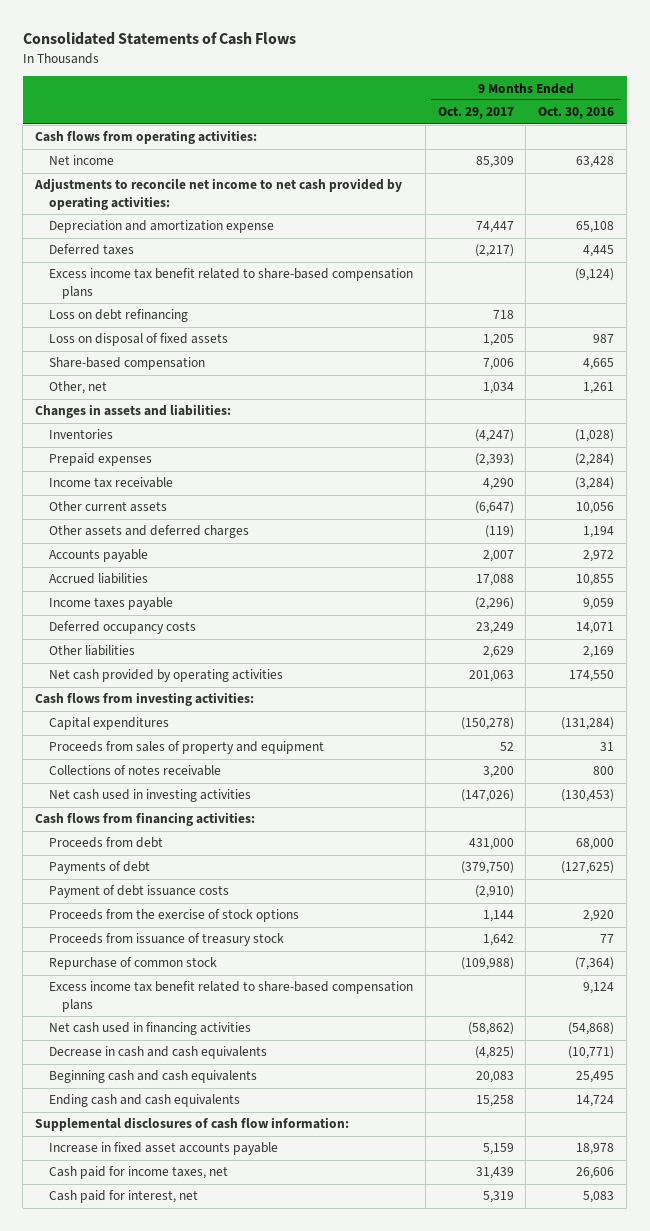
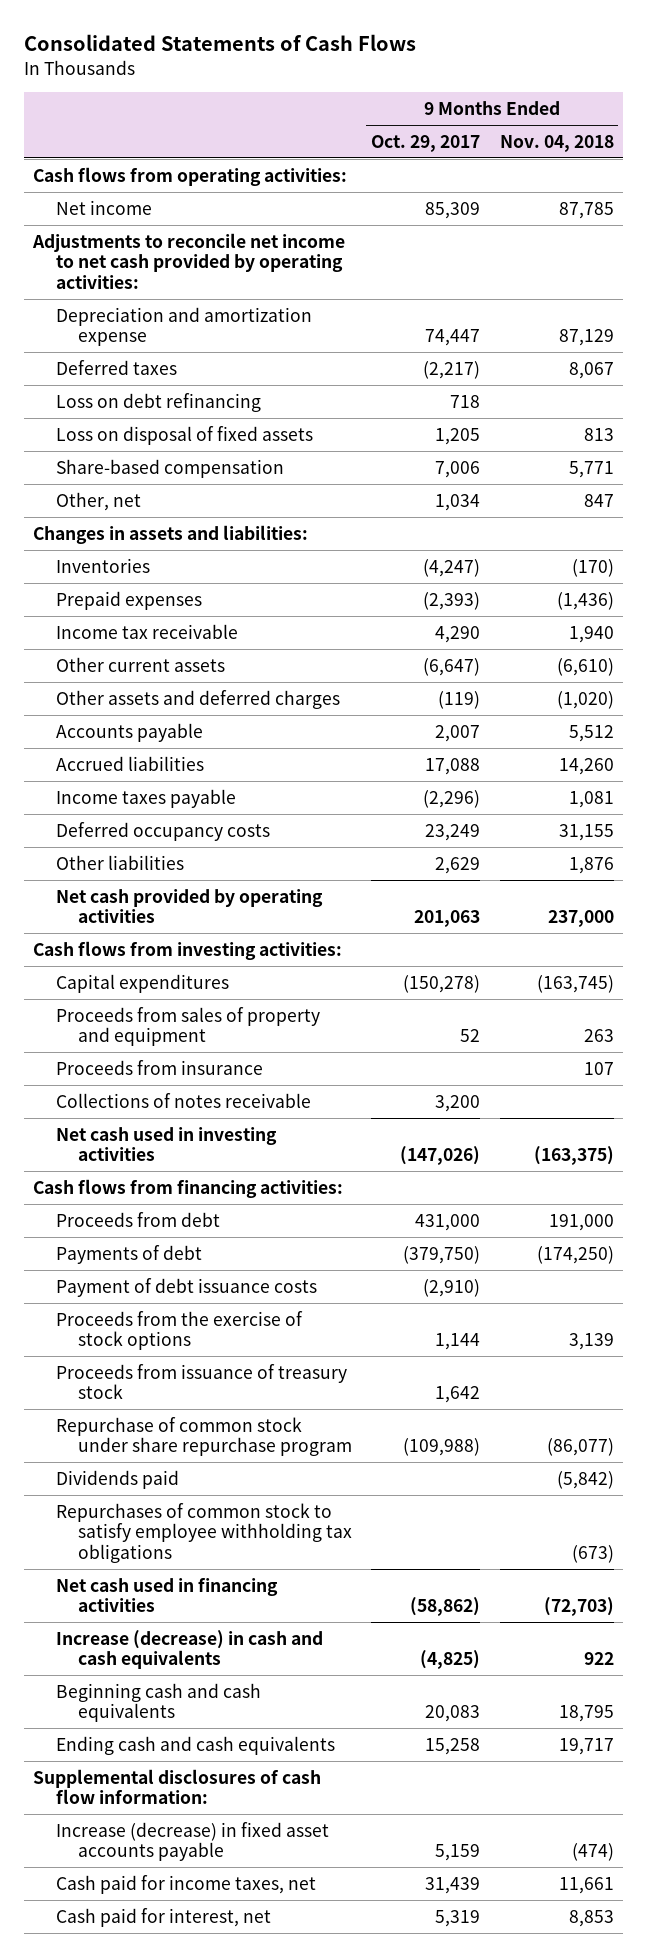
[538,106,615,120] Oct. 30, 2016 -> none
none -> [499,134,614,152] Nov. 04, 2018
[48,268,413,299] Excess income tax benefit related to share-based compensation plans -> none
none -> [55,1059,263,1075] Proceeds from insurance
[48,981,413,1012] Excess income tax benefit related to share-based compensation plans -> none
[48,957,217,971] Repurchase of common stock -> [55,1416,352,1457] Repurchase of common stock under share repurchase program
none -> [55,1469,179,1489] Dividends paid
none -> [55,1502,352,1563] Repurchases of common stock to satisfy employee withholding tax obligations
[48,1046,267,1060] Decrease in cash and cash equivalents -> [55,1629,323,1670] Increase (decrease) in cash and cash equivalents
[48,1142,278,1156] Increase in fixed asset accounts payable -> [55,1821,329,1862] Increase (decrease) in fixed asset accounts payable

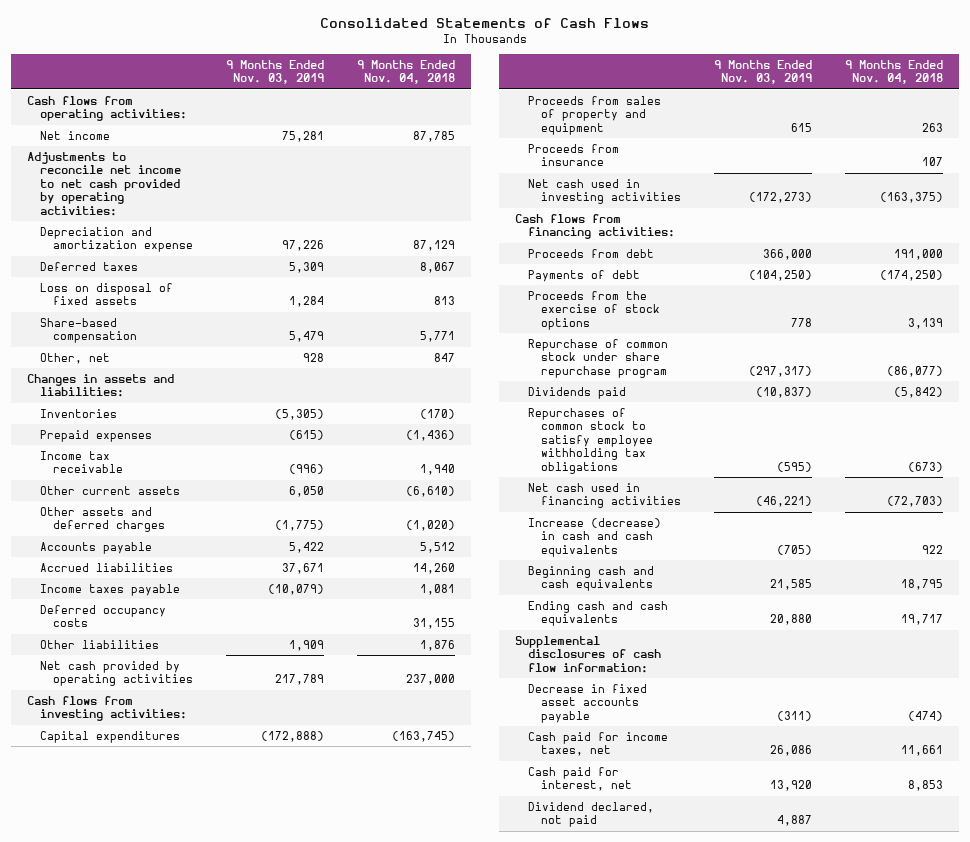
[371,134,481,152] Oct. 29, 2017 -> none
none -> [225,59,324,85] 9 Months Ended Nov. 03, 2019
[55,392,261,412] Loss on debt refinancing -> none
[55,1092,311,1108] Collections of notes receivable -> none
[55,1277,317,1297] Payment of debt issuance costs -> none
[55,1363,347,1400] Proceeds from issuance of treasury stock -> none
[55,1821,329,1862] Increase (decrease) in fixed asset accounts payable -> [528,683,648,723] Decrease in fixed asset accounts payable
none -> [528,801,655,828] Dividend declared, not paid

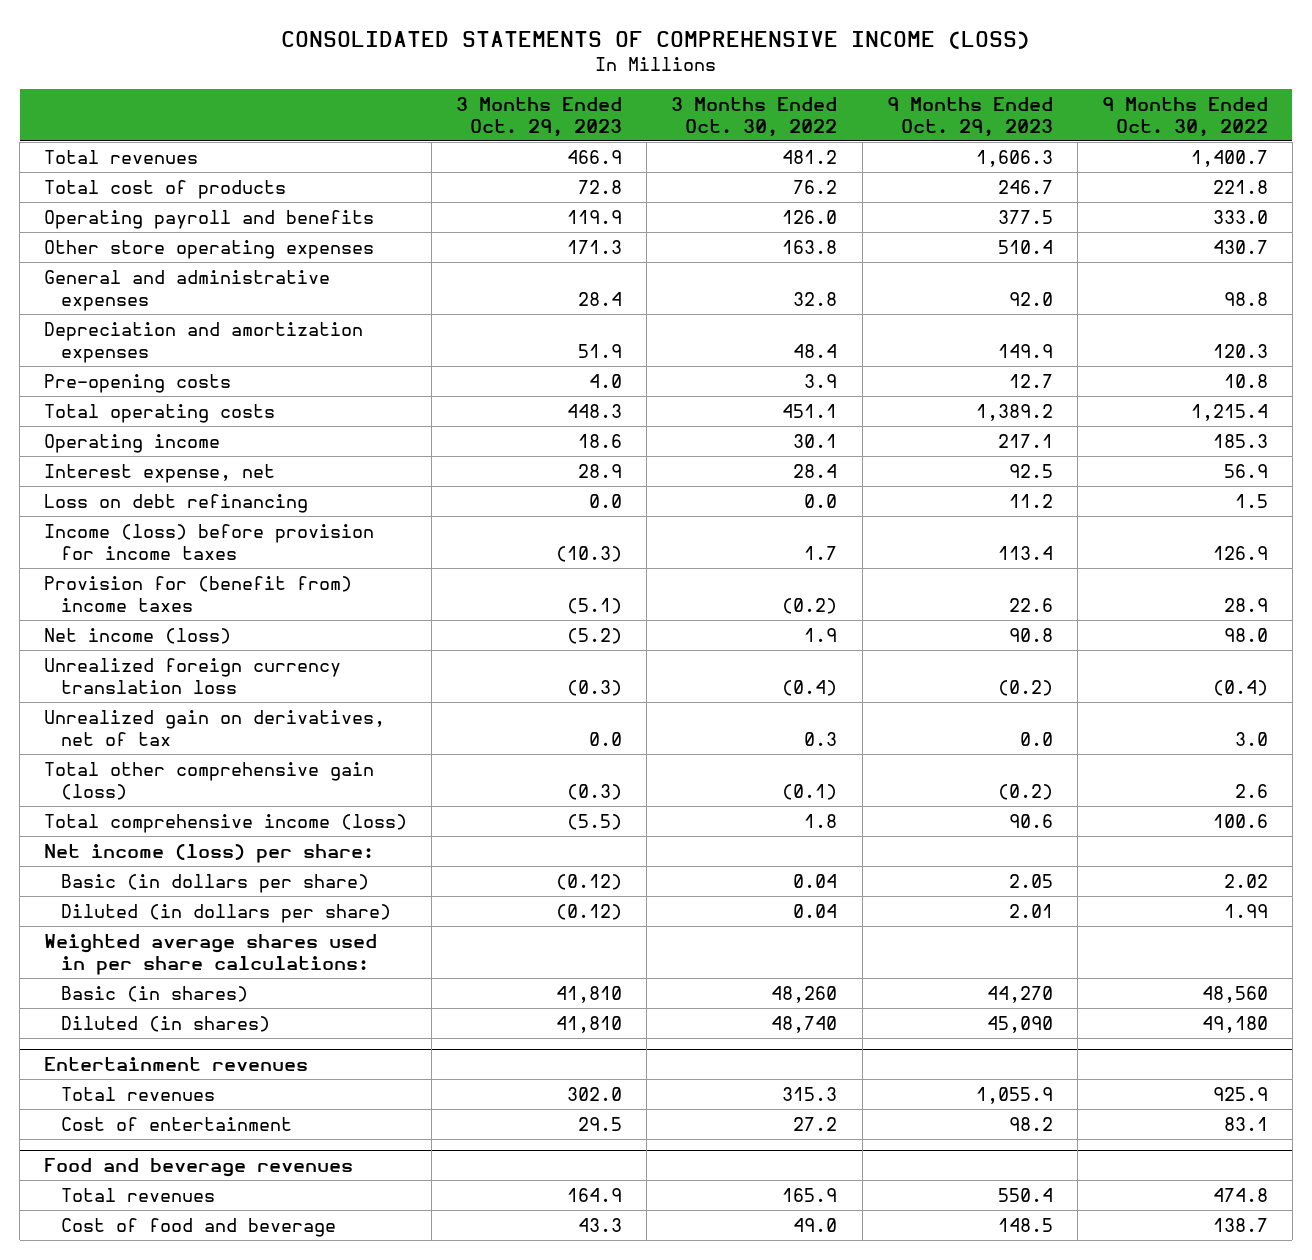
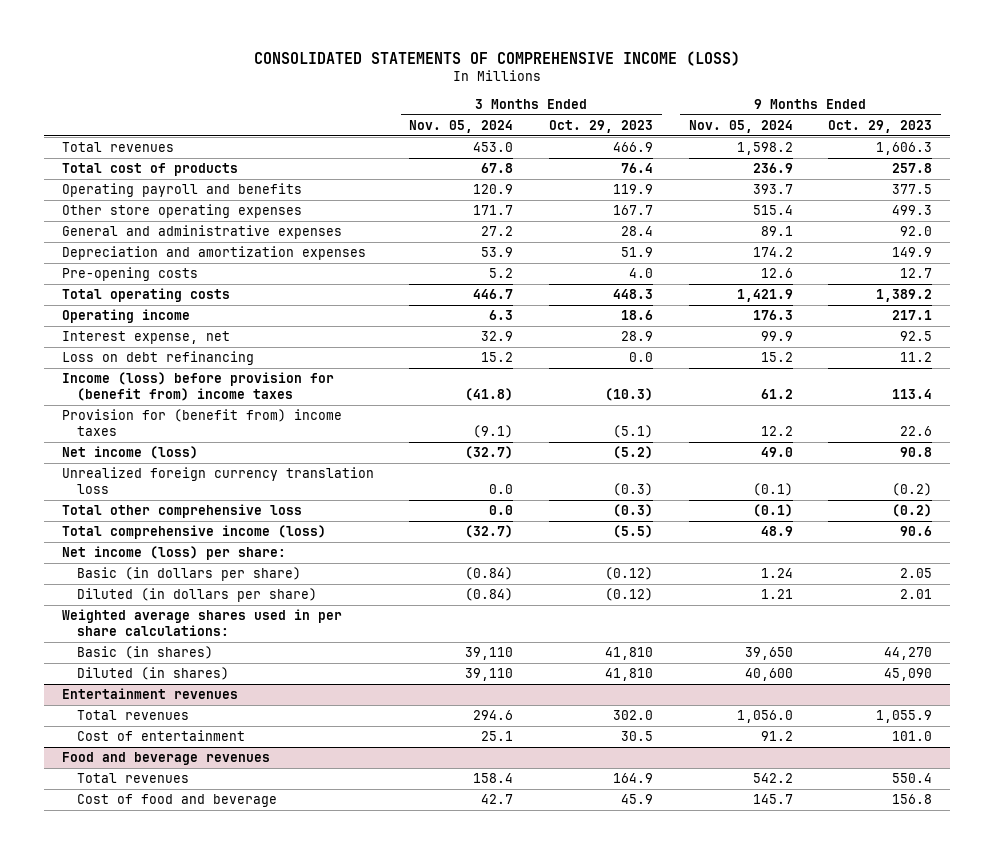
[671,96,838,137] 3 Months Ended Oct. 30, 2022 -> none
[1101,96,1268,137] 9 Months Ended Oct. 30, 2022 -> none
none -> [409,120,514,134] Nov. 05, 2024
none -> [688,120,793,134] Nov. 05, 2024
[578,179,623,194] 72.8 -> [620,163,653,174] 76.4
[997,179,1053,194] 246.7 -> [892,163,933,174] 257.8
[567,239,623,254] 171.3 -> [612,205,653,216] 167.7
[997,239,1053,254] 510.4 -> [892,205,933,216] 499.3
[44,523,375,560] Income (loss) before provision for income taxes -> [61,372,334,402] Income (loss) before provision for (benefit from) income taxes
[44,709,386,746] Unrealized gain on derivatives, net of tax -> none
[44,761,375,800] Total other comprehensive gain (loss) -> [61,504,302,519] Total other comprehensive loss
[578,1116,623,1131] 29.5 -> [620,731,653,742] 30.5
[1008,1116,1053,1131] 98.2 -> [892,731,933,742] 101.0
[578,1217,623,1232] 43.3 -> [620,794,653,805] 45.9
[997,1217,1053,1232] 148.5 -> [892,794,933,805] 156.8

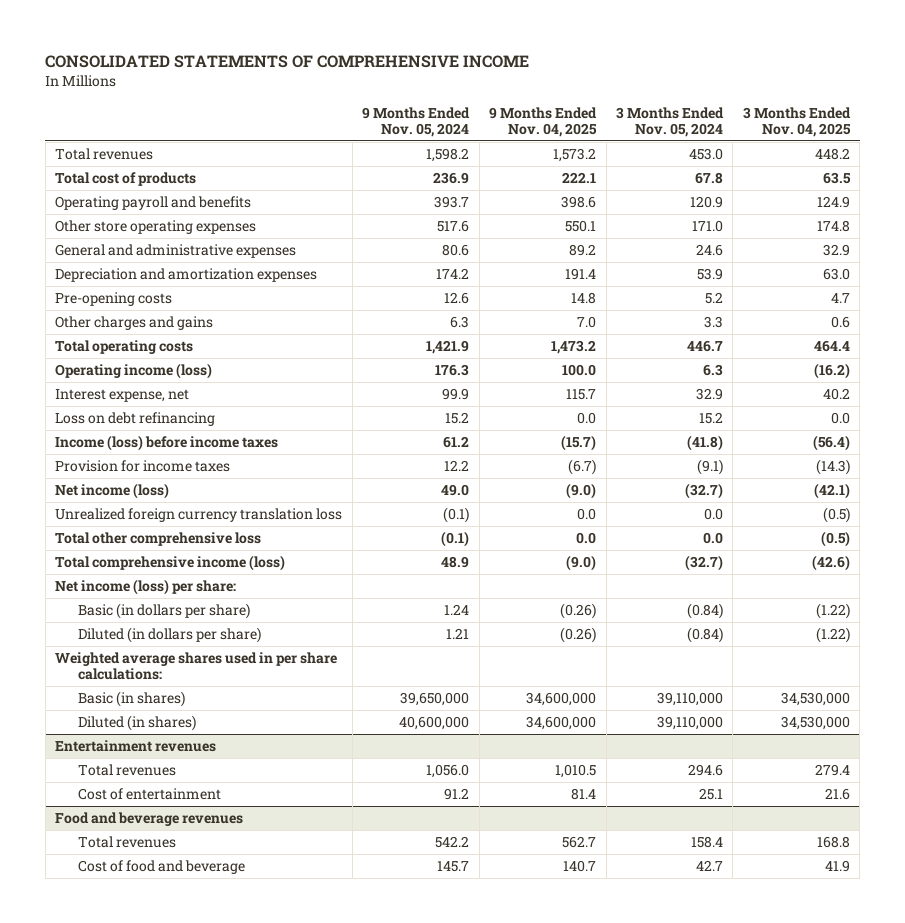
[253,50,740,66] CONSOLIDATED STATEMENTS OF COMPREHENSIVE INCOME (LOSS) -> [45,55,530,69] CONSOLIDATED STATEMENTS OF COMPREHENSIVE INCOME
[548,120,653,134] Oct. 29, 2023 -> none
[828,120,933,134] Oct. 29, 2023 -> none
none -> [489,106,598,137] 9 Months Ended Nov. 04, 2025
none -> [742,106,851,137] 3 Months Ended Nov. 04, 2025
[473,205,514,216] 171.7 -> [691,220,723,233] 171.0
[752,205,793,216] 515.4 -> [437,220,470,233] 517.6
[481,226,514,237] 27.2 -> [695,244,723,257] 24.6
[760,226,793,237] 89.1 -> [442,244,470,257] 80.6
none -> [55,316,214,331] Other charges and gains
[61,309,190,324] Operating income -> [55,363,213,380] Operating income (loss)
[61,372,334,402] Income (loss) before provision for (benefit from) income taxes -> [55,435,279,452] Income (loss) before income taxes
[61,409,342,437] Provision for (benefit from) income taxes -> [55,460,231,473] Provision for income taxes
[465,647,514,661] 39,110 -> [656,692,723,707] 39,110,000
[744,647,793,661] 39,650 -> [400,692,470,707] 39,650,000
[465,668,514,682] 39,110 -> [656,716,723,731] 39,110,000
[744,668,793,682] 40,600 -> [399,716,470,731] 40,600,000

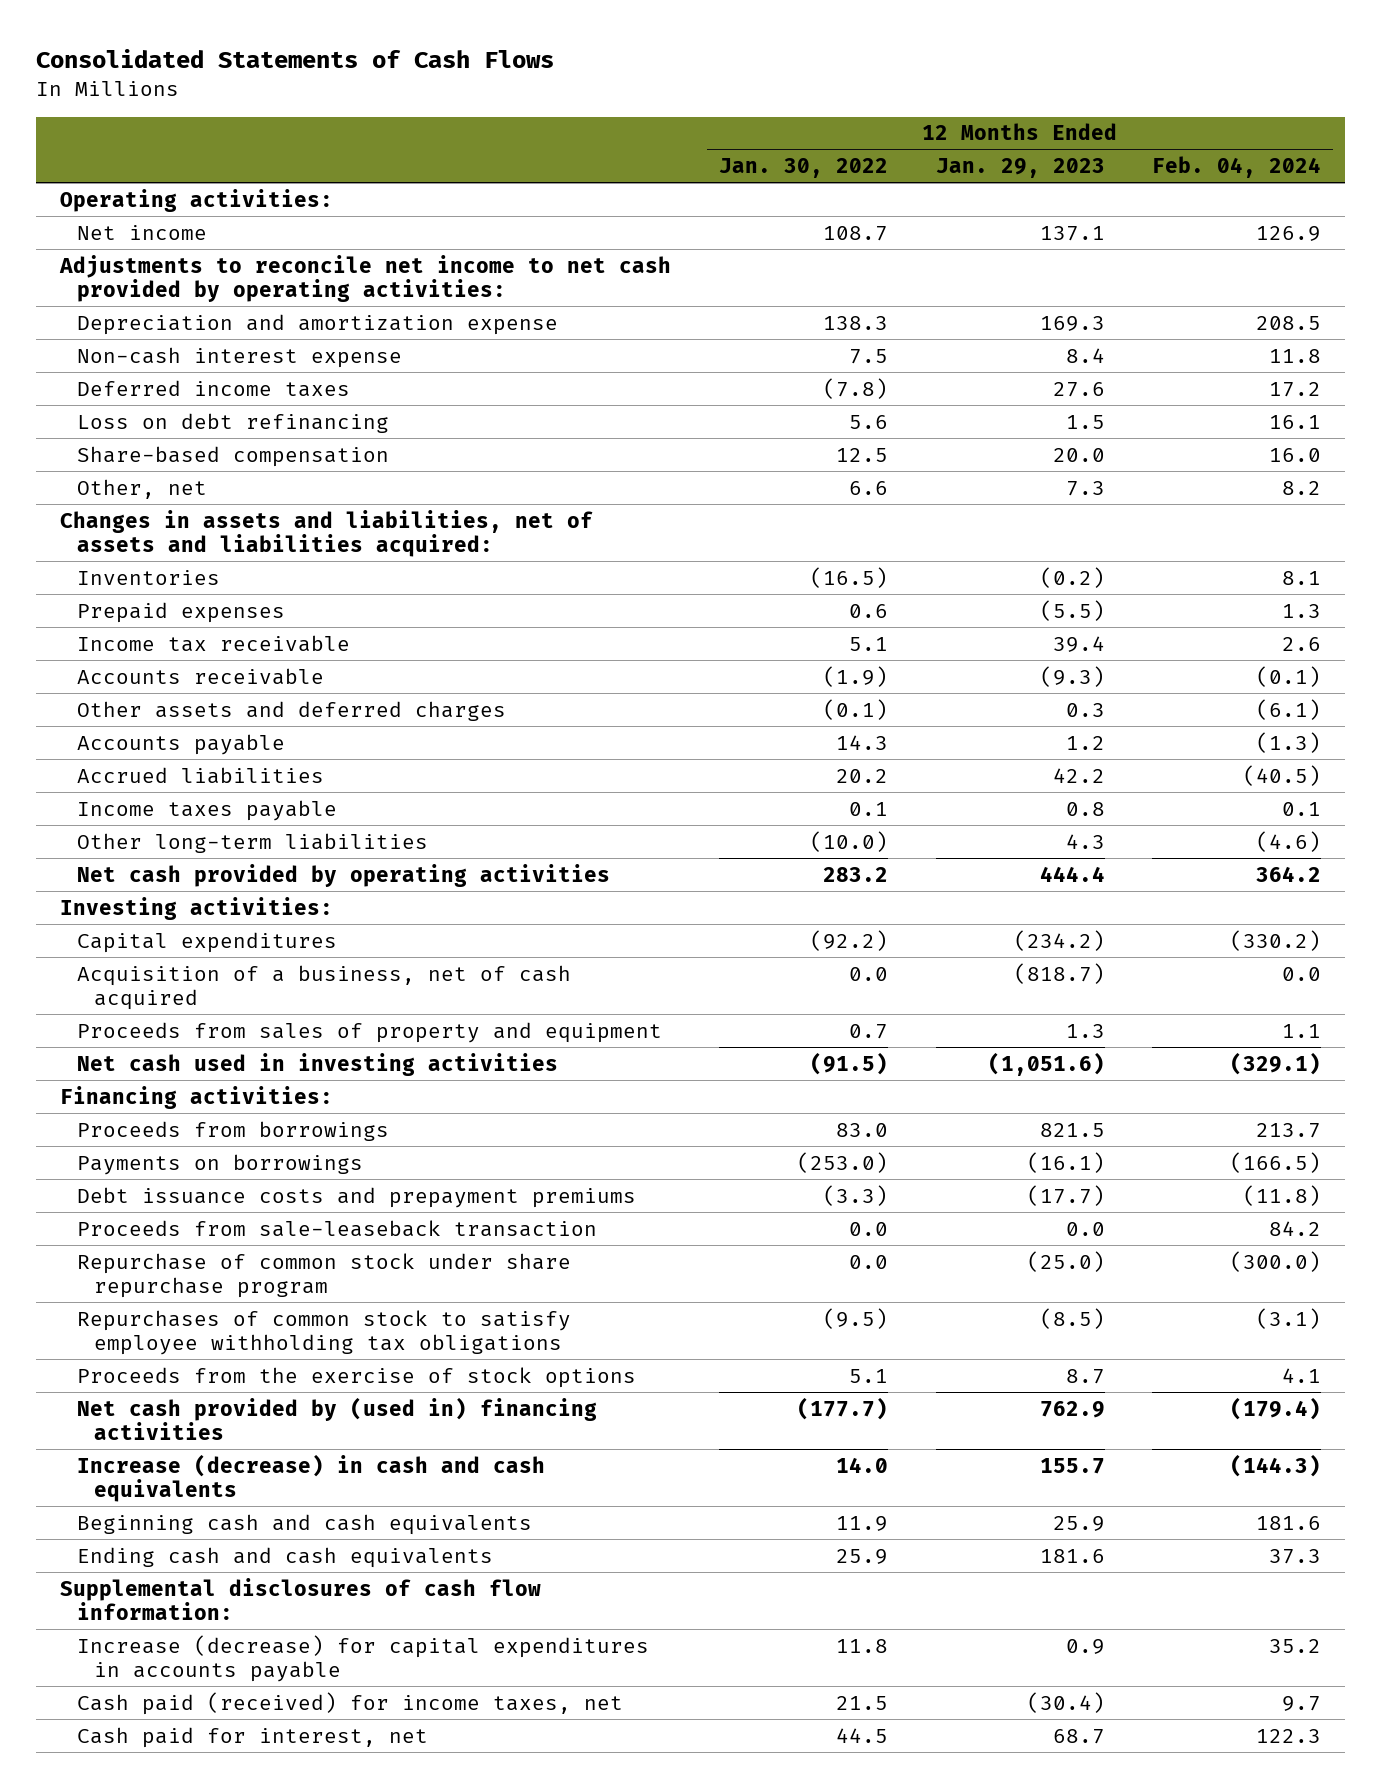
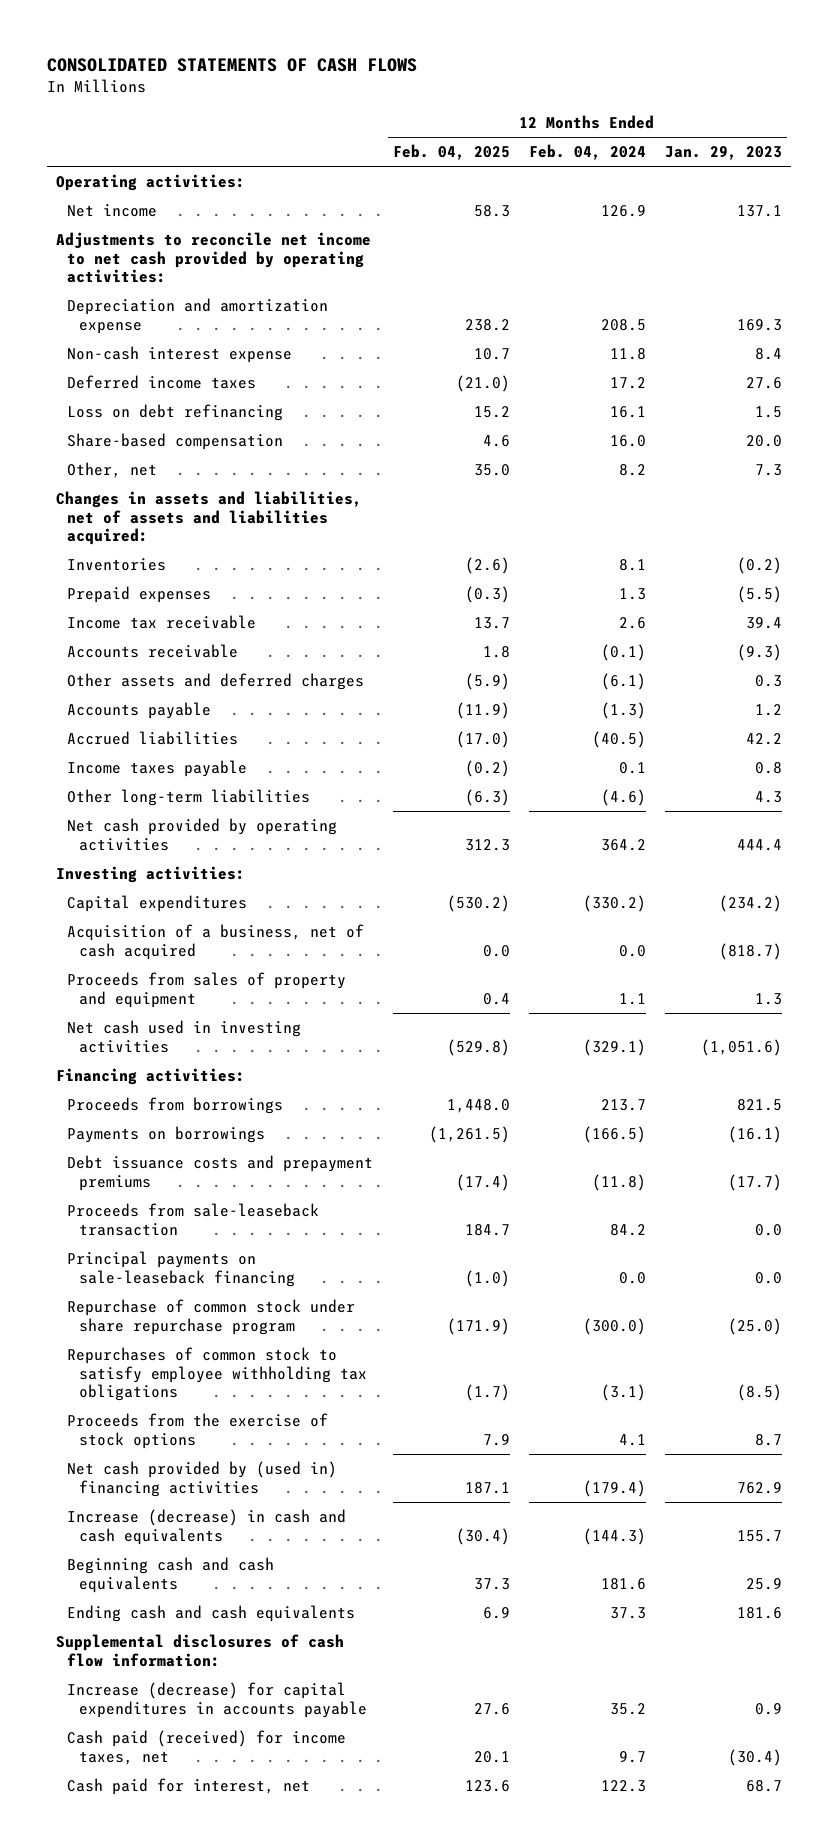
[36,49,555,69] Consolidated Statements of Cash Flows -> [46,57,417,72] CONSOLIDATED STATEMENTS OF CASH FLOWS
[719,158,889,179] Jan. 30, 2022 -> none
none -> [392,144,510,161] Feb. 04, 2025
none -> [67,1251,295,1287] Principal payments on sale-leaseback financing

